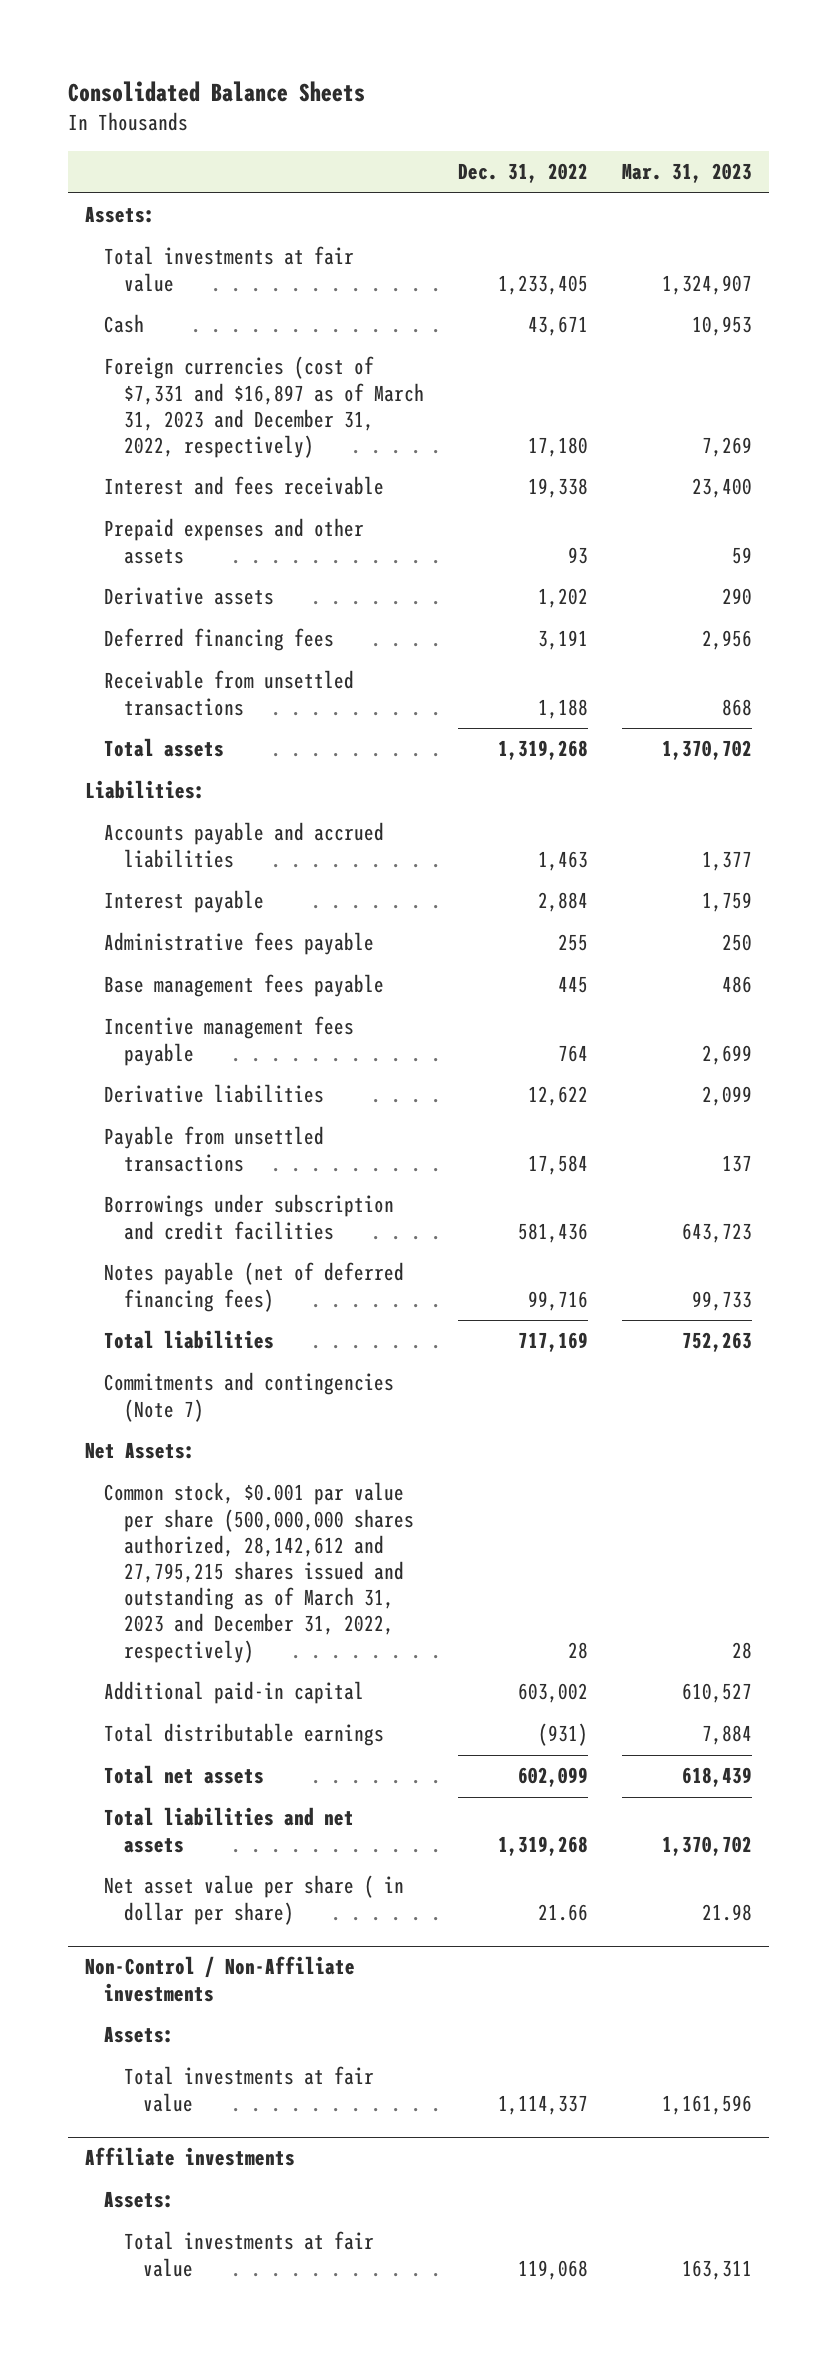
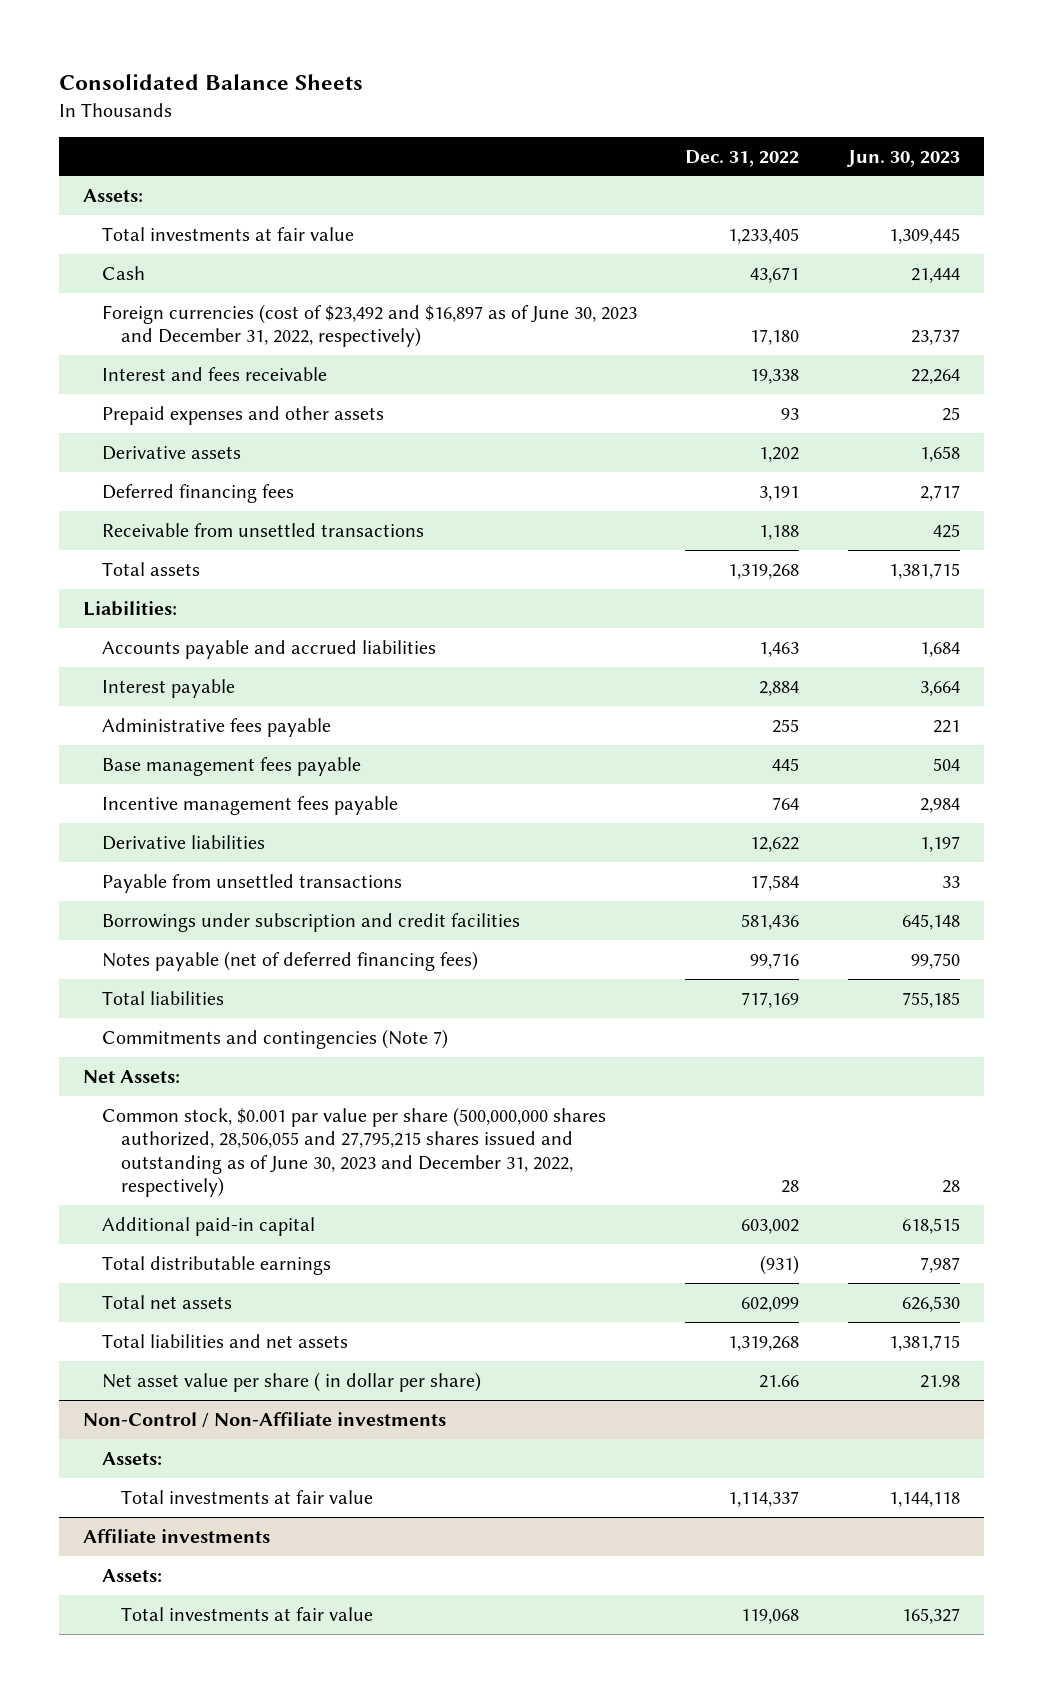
[621,163,752,184] Mar. 31, 2023 -> none
none -> [845,149,960,167] Jun. 30, 2023
[104,356,424,459] Foreign currencies (cost of $7,331 and $16,897 as of March 31, 2023 and December 31, 2022, respectively) -> [101,303,637,348] Foreign currencies (cost of $23,492 and $16,897 as of June 30, 2023 and December 31, 2022, respectively)
[104,1482,414,1663] Common stock, $0.001 par value per share (500,000,000 shares authorized, 28,142,612 and 27,795,215 shares issued and outstanding as of March 31, 2023 and December 31, 2022, respectively) -> [101,1106,606,1198] Common stock, $0.001 par value per share (500,000,000 shares authorized, 28,506,055 and 27,795,215 shares issued and outstanding as of June 30, 2023 and December 31, 2022, respectively)

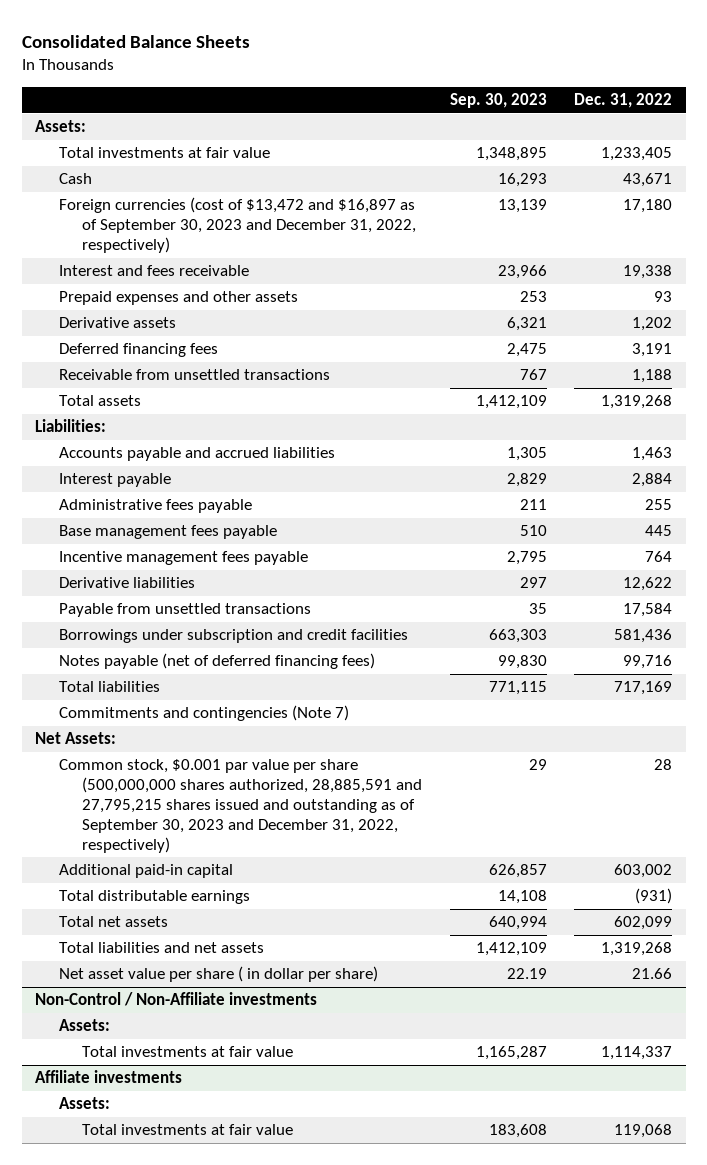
[845,149,960,167] Jun. 30, 2023 -> none
none -> [449,93,547,109] Sep. 30, 2023
[101,303,637,348] Foreign currencies (cost of $23,492 and $16,897 as of June 30, 2023 and December 31, 2022, respectively) -> [58,197,417,254] Foreign currencies (cost of $13,472 and $16,897 as of September 30, 2023 and December 31, 2022, respectively)
[101,1106,606,1198] Common stock, $0.001 par value per share (500,000,000 shares authorized, 28,506,055 and 27,795,215 shares issued and outstanding as of June 30, 2023 and December 31, 2022, respectively) -> [58,759,423,853] Common stock, $0.001 par value per share (500,000,000 shares authorized, 28,885,591 and 27,795,215 shares issued and outstanding as of September 30, 2023 and December 31, 2022, respectively)

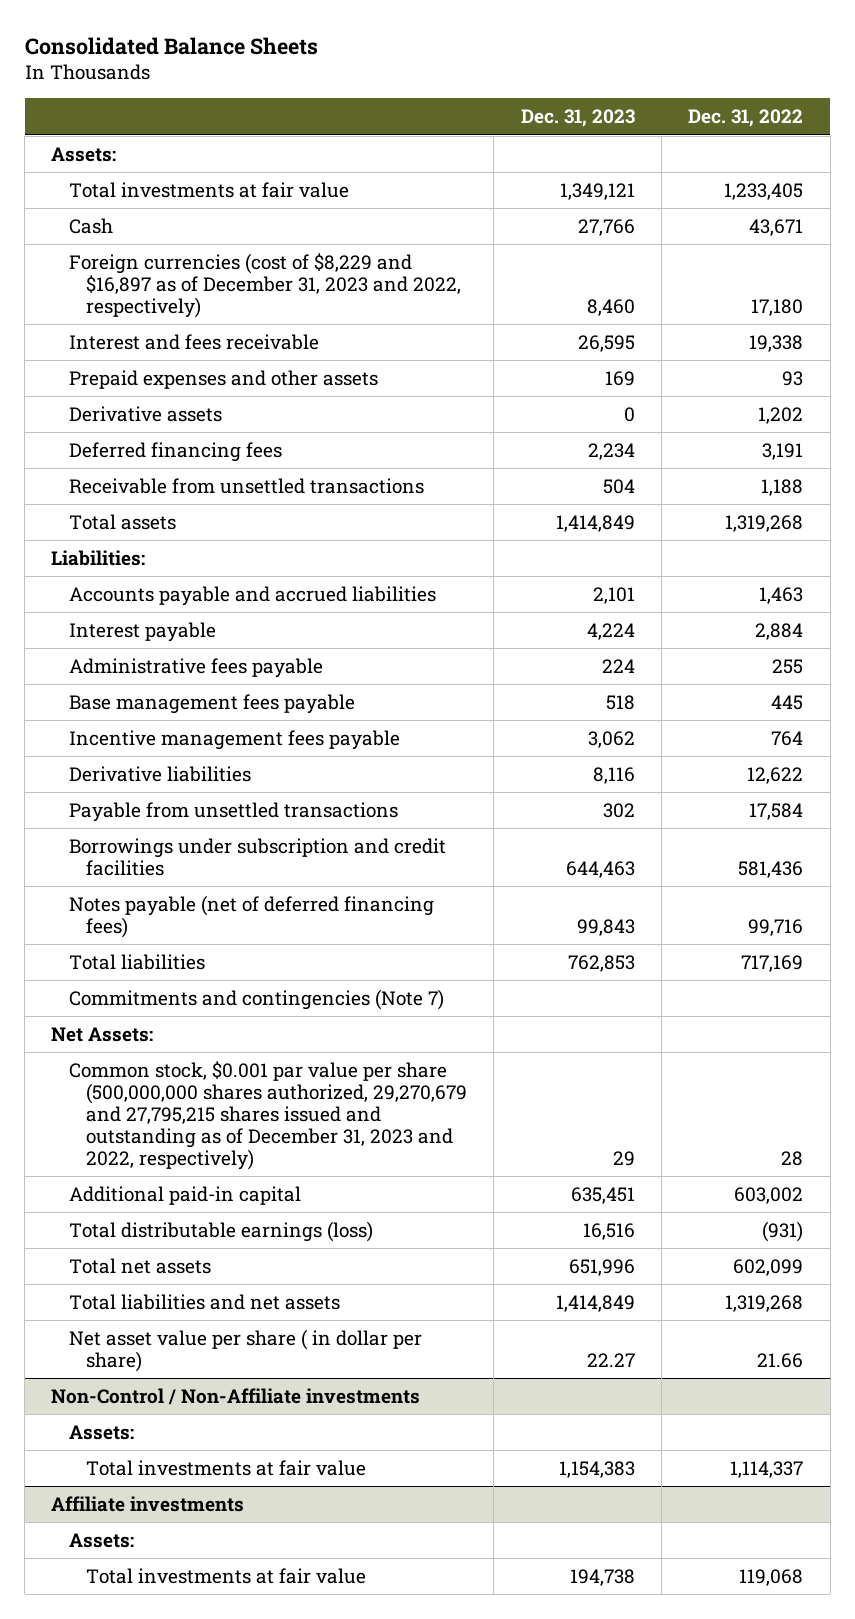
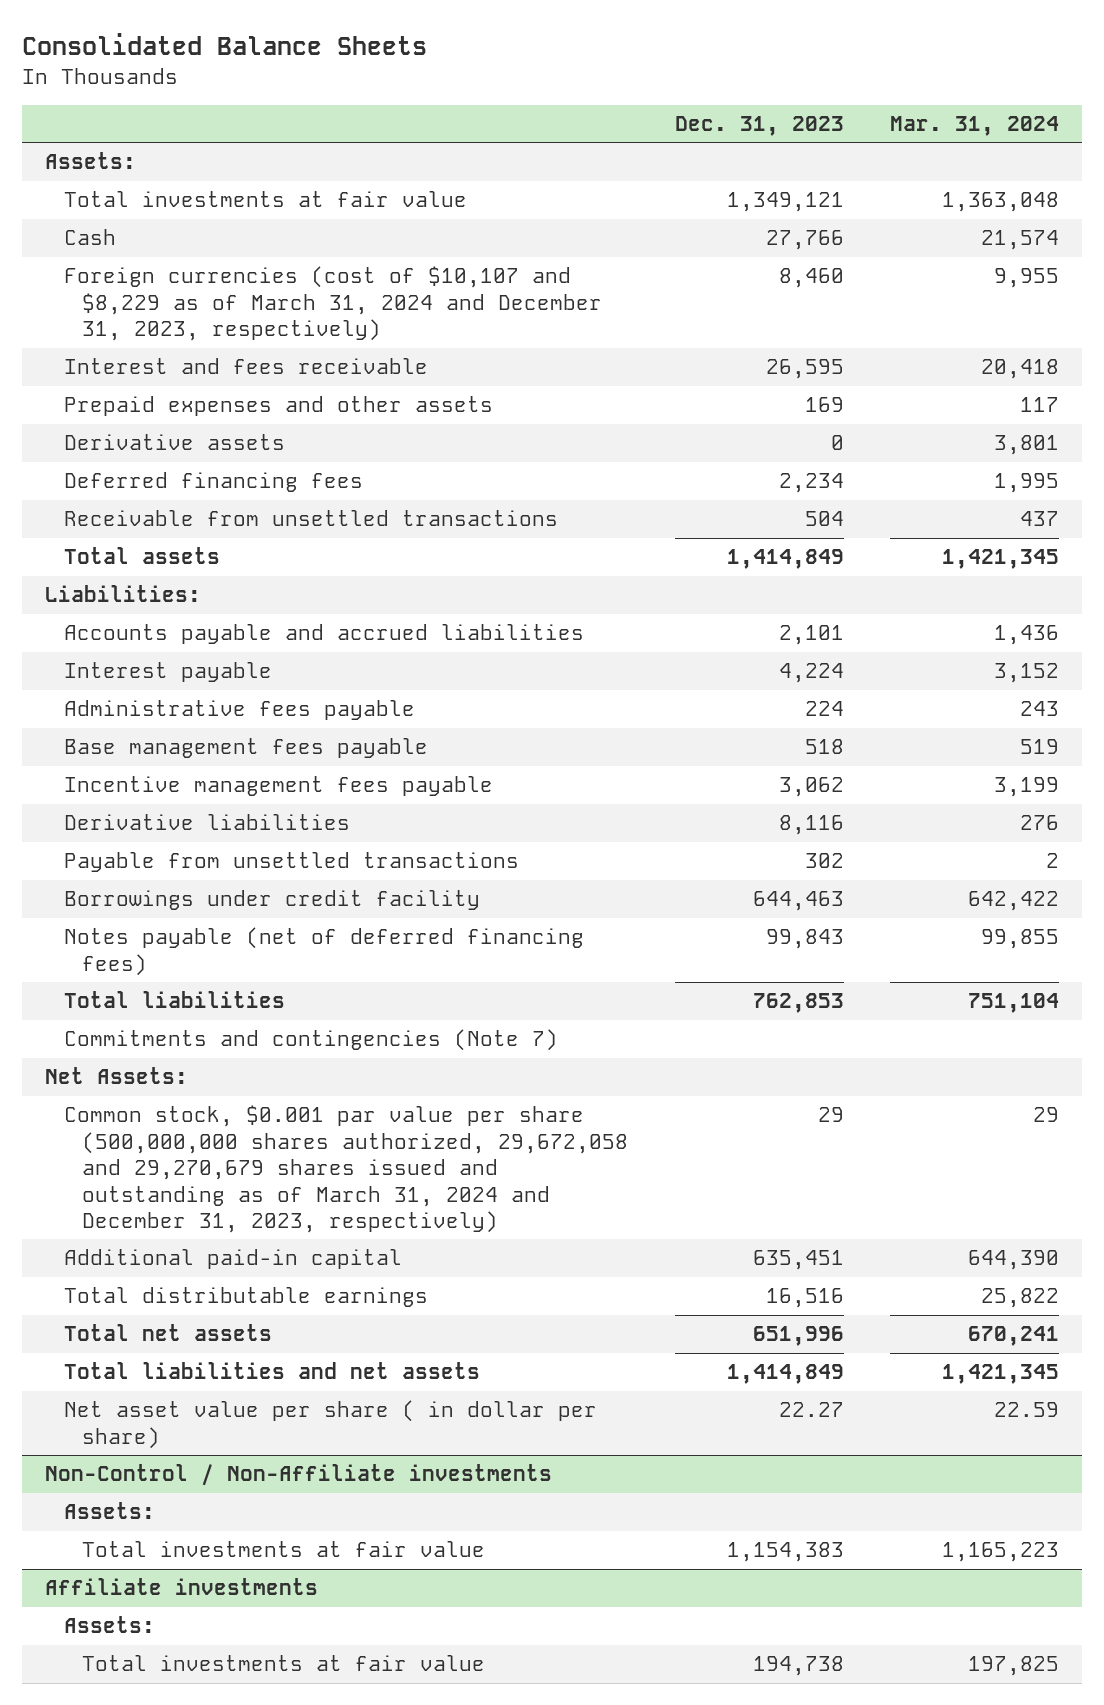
[688,109,804,128] Dec. 31, 2022 -> none
none -> [889,115,1059,136] Mar. 31, 2024
[68,252,461,318] Foreign currencies (cost of $8,229 and $16,897 as of December 31, 2023 and 2022, respectively) -> [63,266,603,342] Foreign currencies (cost of $10,107 and $8,229 as of March 31, 2024 and December 31, 2023, respectively)
[68,837,446,876] Borrowings under subscription and credit facilities -> [63,890,480,911] Borrowings under credit facility
[68,1060,467,1170] Common stock, $0.001 par value per share (500,000,000 shares authorized, 29,270,679 and 27,795,215 shares issued and outstanding as of December 31, 2023 and 2022, respectively) -> [63,1105,629,1234] Common stock, $0.001 par value per share (500,000,000 shares authorized, 29,672,058 and 29,270,679 shares issued and outstanding as of March 31, 2024 and December 31, 2023, respectively)
[68,1220,373,1242] Total distributable earnings (loss) -> [63,1287,428,1308] Total distributable earnings

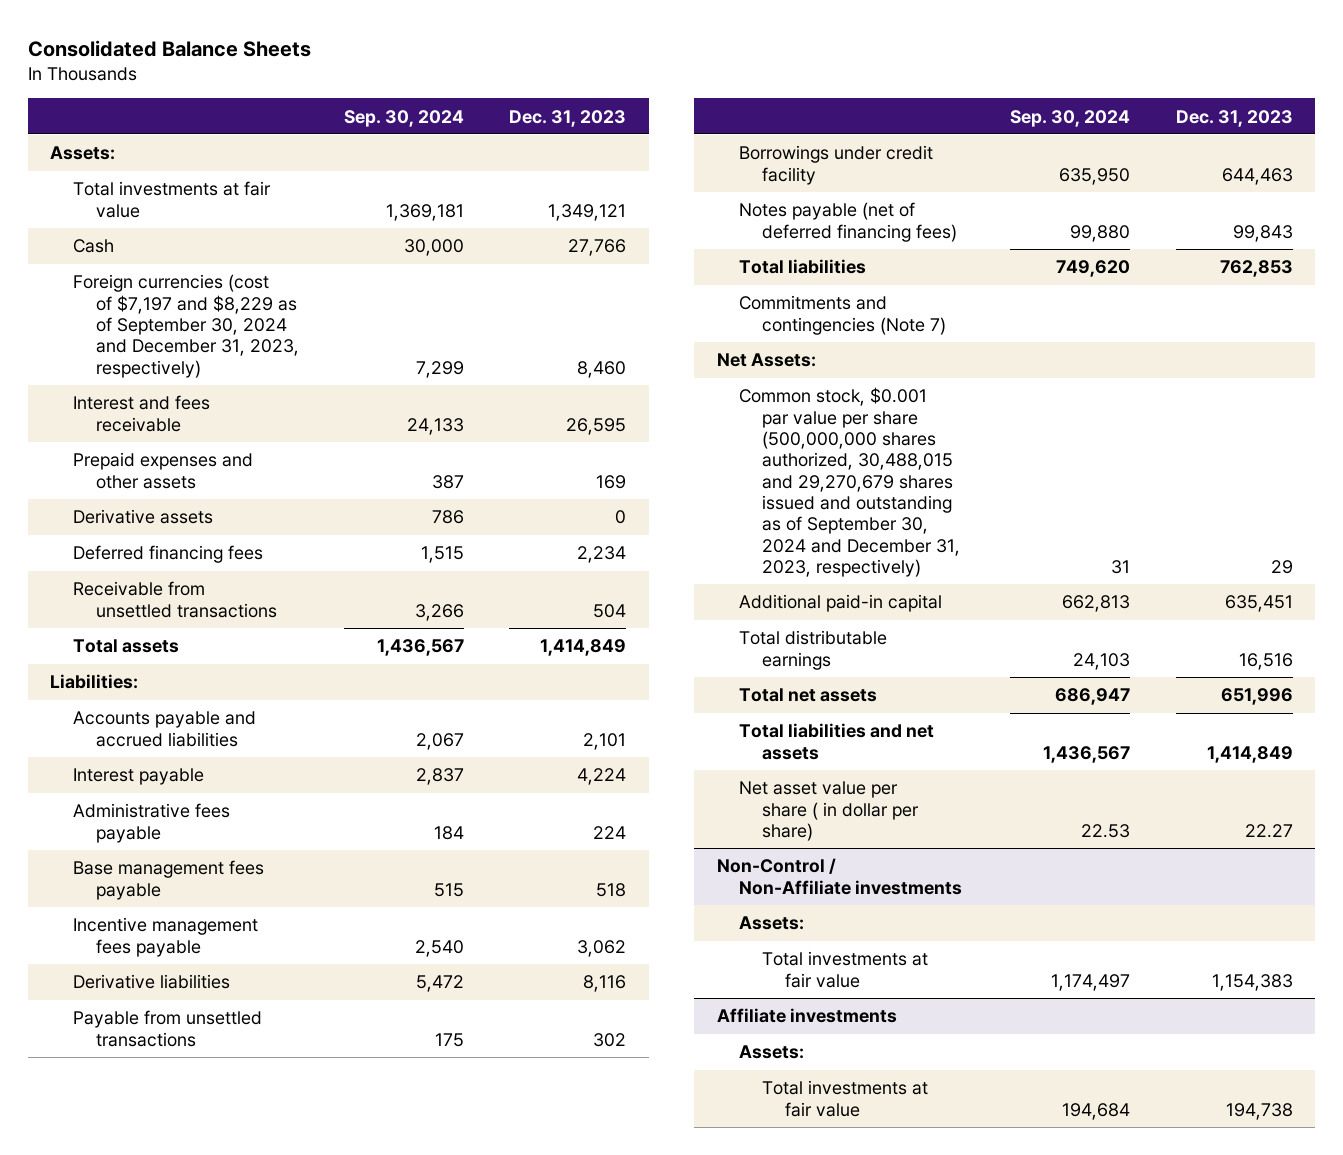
[889,115,1059,136] Mar. 31, 2024 -> none
none -> [344,109,465,127] Sep. 30, 2024
[63,266,603,342] Foreign currencies (cost of $10,107 and $8,229 as of March 31, 2024 and December 31, 2023, respectively) -> [73,274,300,378] Foreign currencies (cost of $7,197 and $8,229 as of September 30, 2024 and December 31, 2023, respectively)
[63,1105,629,1234] Common stock, $0.001 par value per share (500,000,000 shares authorized, 29,672,058 and 29,270,679 shares issued and outstanding as of March 31, 2024 and December 31, 2023, respectively) -> [739,387,961,578] Common stock, $0.001 par value per share (500,000,000 shares authorized, 30,488,015 and 29,270,679 shares issued and outstanding as of September 30, 2024 and December 31, 2023, respectively)

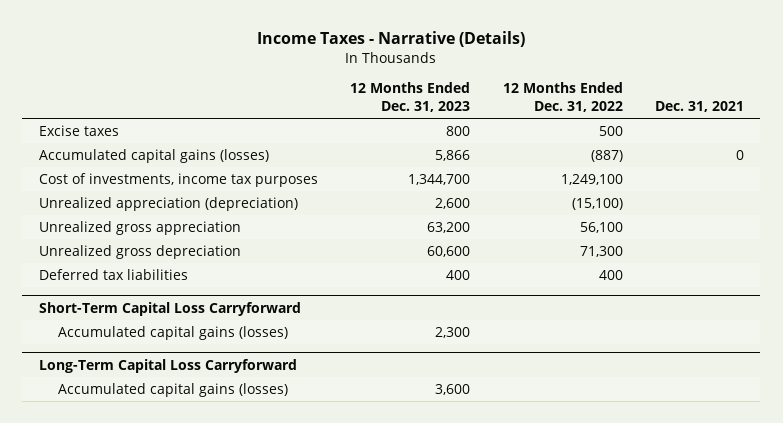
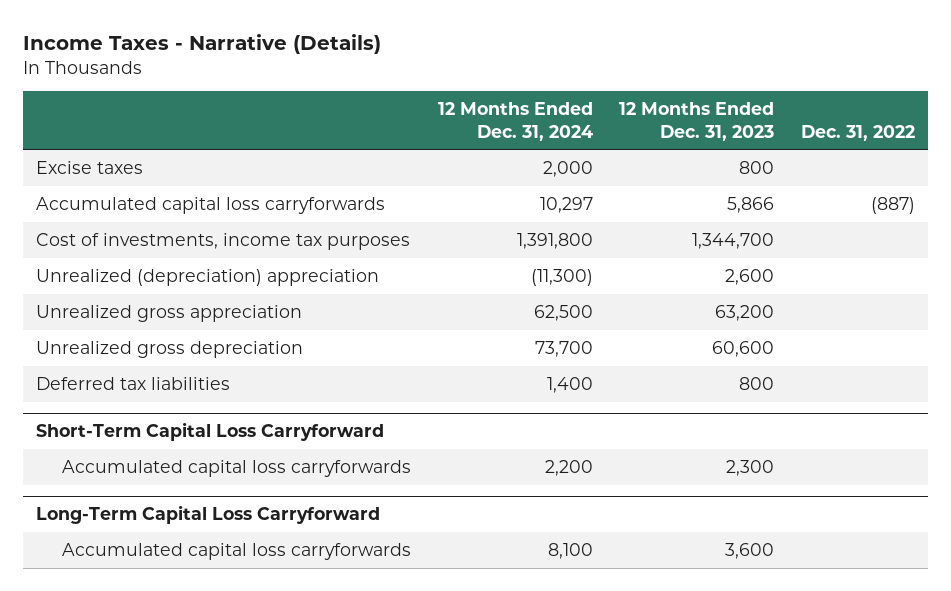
[502,82,623,113] 12 Months Ended Dec. 31, 2022 -> none
[655,101,745,113] Dec. 31, 2021 -> none
none -> [437,102,593,141] 12 Months Ended Dec. 31, 2024
none -> [801,124,916,141] Dec. 31, 2022
[38,148,269,163] Accumulated capital gains (losses) -> [36,196,386,214] Accumulated capital loss carryforwards
[38,196,298,211] Unrealized appreciation (depreciation) -> [36,268,380,286] Unrealized (depreciation) appreciation
[446,269,471,280] 400 -> [739,376,775,390] 800
[58,325,289,340] Accumulated capital gains (losses) -> [62,459,412,477] Accumulated capital loss carryforwards
[58,382,289,397] Accumulated capital gains (losses) -> [62,542,412,560] Accumulated capital loss carryforwards

